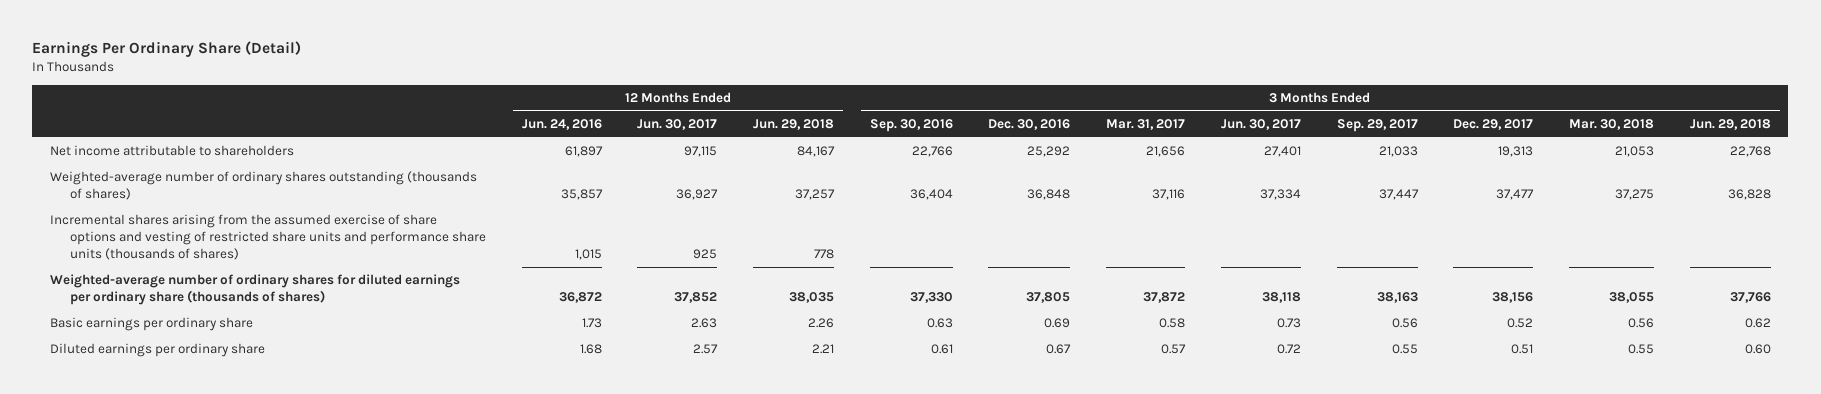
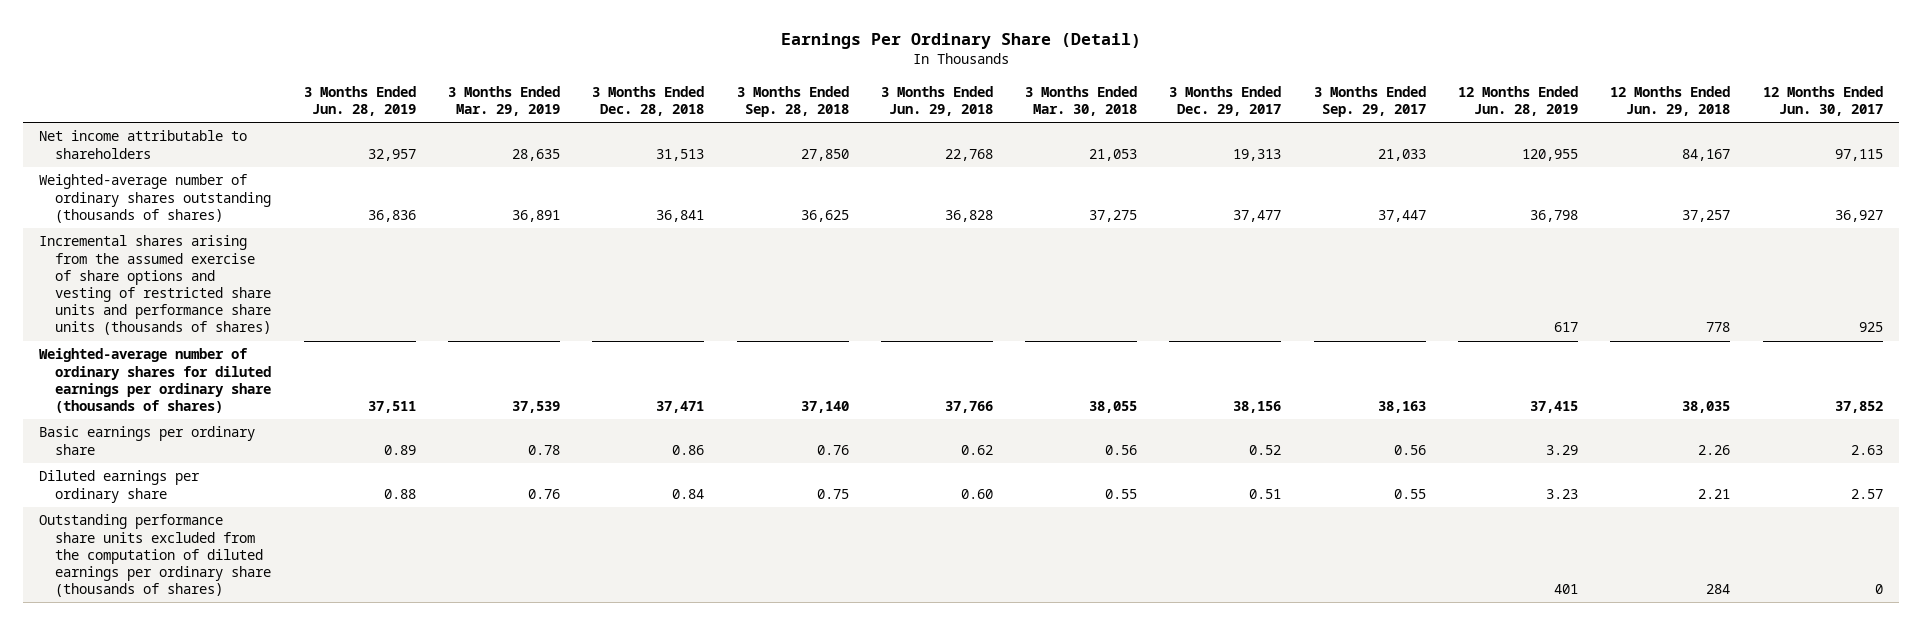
[521,119,602,131] Jun. 24, 2016 -> none
[869,119,953,133] Sep. 30, 2016 -> none
[988,119,1071,131] Dec. 30, 2016 -> none
[1106,119,1186,131] Mar. 31, 2017 -> none
[1220,119,1301,131] Jun. 30, 2017 -> none
none -> [303,85,416,117] 3 Months Ended Jun. 28, 2019
none -> [447,85,560,117] 3 Months Ended Mar. 29, 2019
none -> [592,85,705,117] 3 Months Ended Dec. 28, 2018
none -> [736,85,849,118] 3 Months Ended Sep. 28, 2018
none -> [1458,85,1579,117] 12 Months Ended Jun. 28, 2019
none -> [39,514,272,598] Outstanding performance share units excluded from the computation of diluted earnings per ordinary share (thousands of shares)

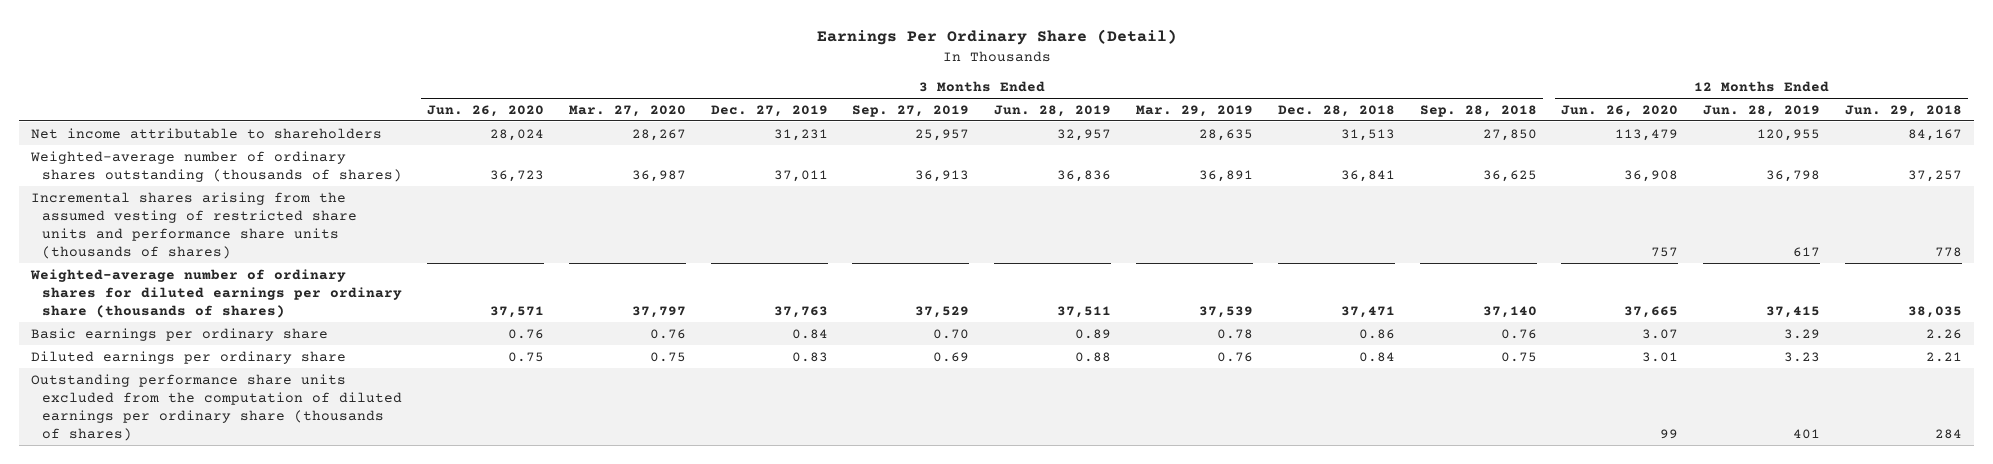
[880,85,993,117] 3 Months Ended Jun. 29, 2018 -> none
[1025,85,1138,117] 3 Months Ended Mar. 30, 2018 -> none
[1169,85,1282,117] 3 Months Ended Dec. 29, 2017 -> none
[1313,85,1426,118] 3 Months Ended Sep. 29, 2017 -> none
[1762,85,1883,117] 12 Months Ended Jun. 30, 2017 -> none
none -> [427,104,545,117] Jun. 26, 2020
none -> [568,104,686,117] Mar. 27, 2020
none -> [710,104,828,117] Dec. 27, 2019
none -> [852,104,970,117] Sep. 27, 2019
none -> [1561,104,1679,117] Jun. 26, 2020
[39,235,272,336] Incremental shares arising from the assumed exercise of share options and vesting of restricted share units and performance share units (thousands of shares) -> [31,191,358,259] Incremental shares arising from the assumed vesting of restricted share units and performance share units (thousands of shares)

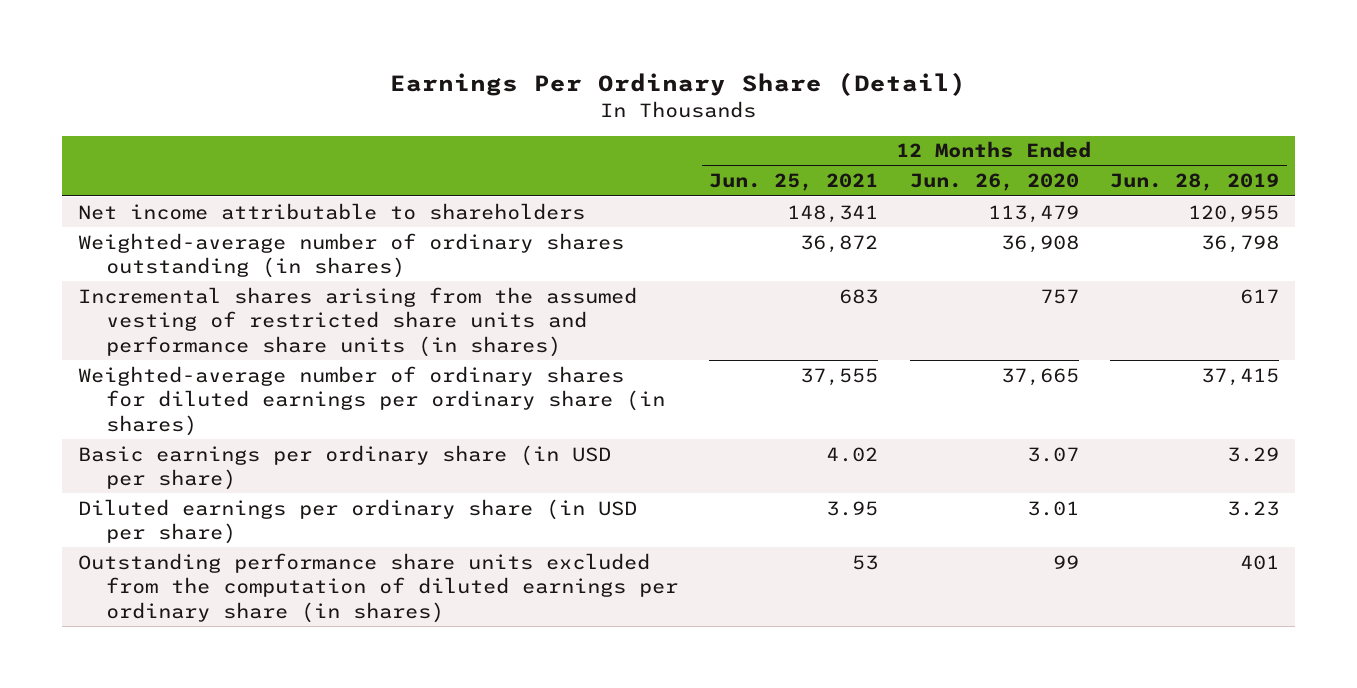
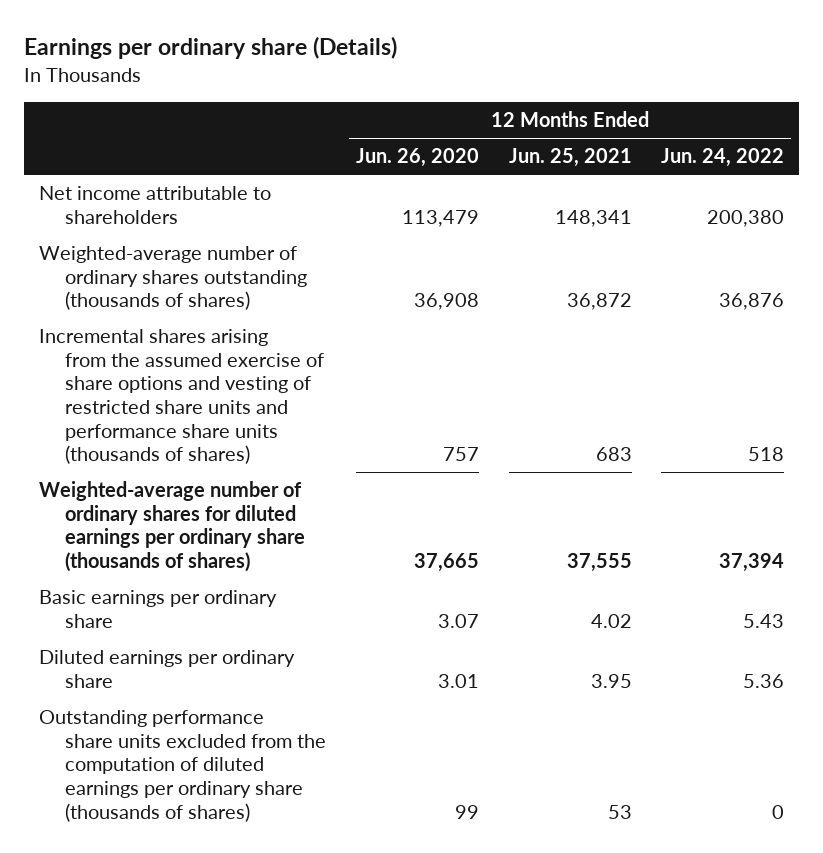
[390,72,967,97] Earnings Per Ordinary Share (Detail) -> [24,36,398,60] Earnings per ordinary share (Details)
[1110,173,1280,192] Jun. 28, 2019 -> none
none -> [661,148,785,168] Jun. 24, 2022
[77,232,624,279] Weighted-average number of ordinary shares outstanding (in shares) -> [39,246,308,311] Weighted-average number of ordinary shares outstanding (thousands of shares)
[77,286,637,357] Incremental shares arising from the assumed vesting of restricted share units and performance share units (in shares) -> [39,329,325,465] Incremental shares arising from the assumed exercise of share options and vesting of restricted share units and performance share units (thousands of shares)
[77,365,666,436] Weighted-average number of ordinary shares for diluted earnings per ordinary share (in shares) -> [39,481,306,573] Weighted-average number of ordinary shares for diluted earnings per ordinary share (thousands of shares)
[77,444,611,491] Basic earnings per ordinary share (in USD per share) -> [39,590,278,628] Basic earnings per ordinary share
[77,498,637,545] Diluted earnings per ordinary share (in USD per share) -> [39,650,296,688] Diluted earnings per ordinary share
[77,552,679,623] Outstanding performance share units excluded from the computation of diluted earnings per ordinary share (in shares) -> [39,710,327,822] Outstanding performance share units excluded from the computation of diluted earnings per ordinary share (thousands of shares)

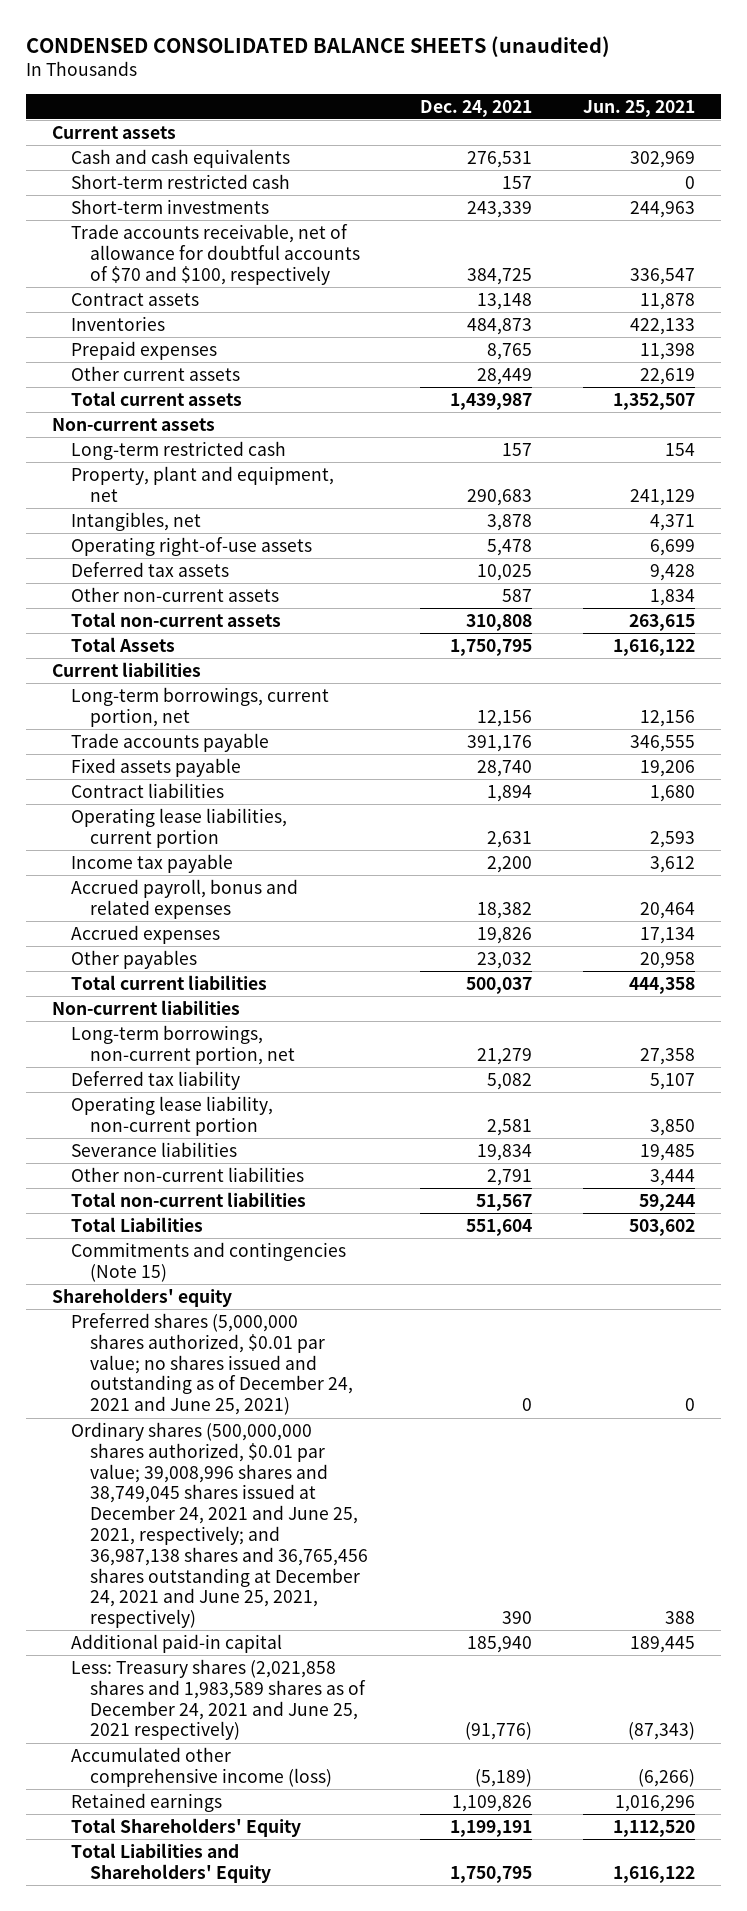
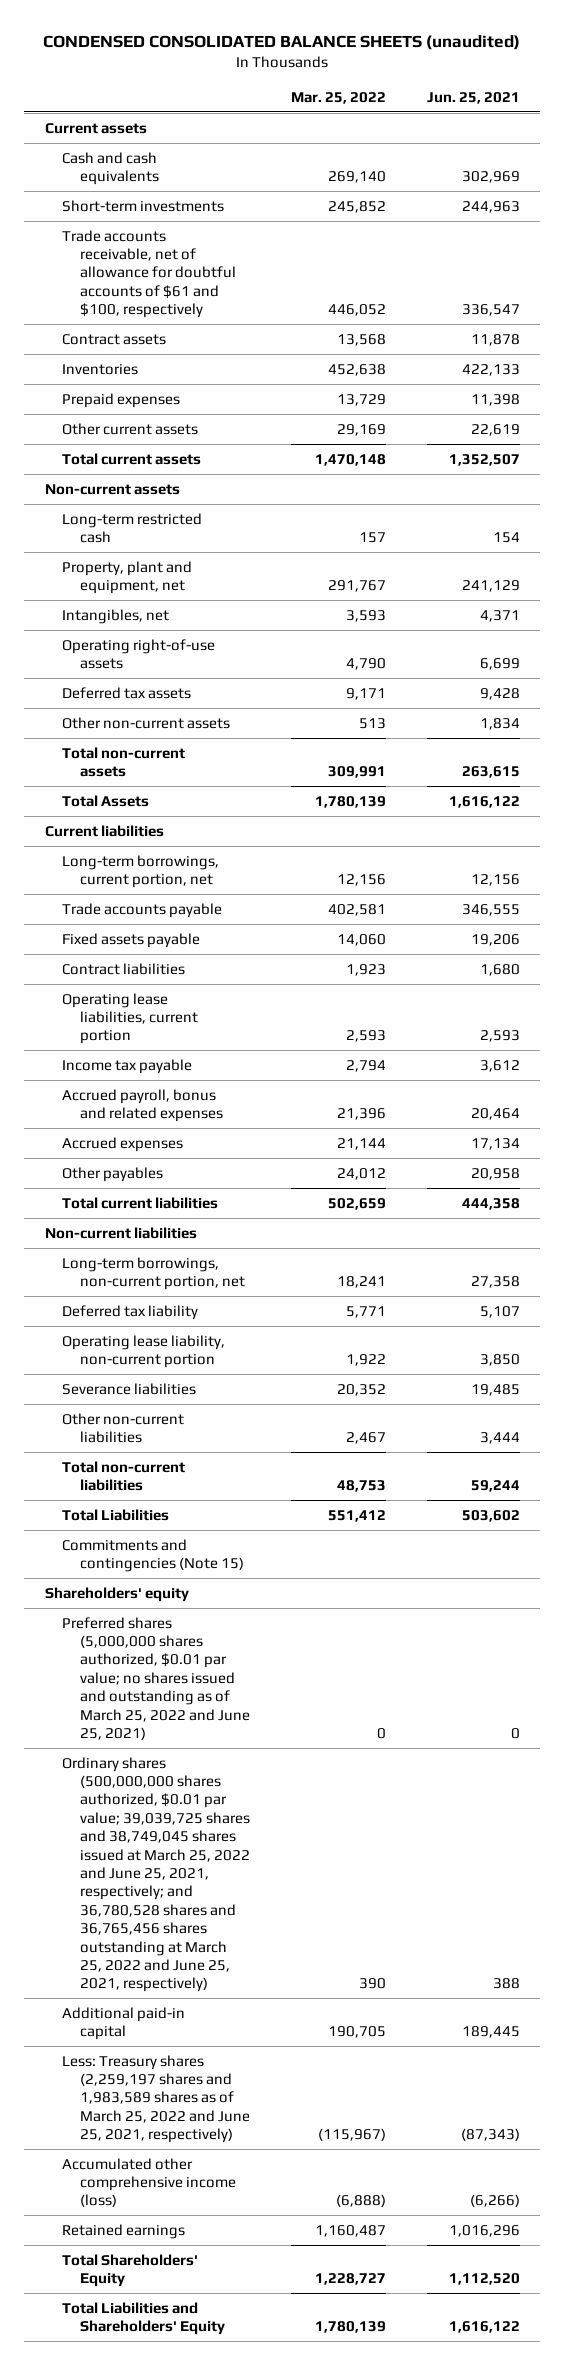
[419,99,532,117] Dec. 24, 2021 -> none
none -> [290,91,386,104] Mar. 25, 2022
[70,174,290,190] Short-term restricted cash -> none
[70,224,360,285] Trade accounts receivable, net of allowance for doubtful accounts of $70 and $100, respectively -> [62,229,236,319] Trade accounts receivable, net of allowance for doubtful accounts of $61 and $100, respectively
[70,1313,353,1416] Preferred shares (5,000,000 shares authorized, $0.01 par value; no shares issued and outstanding as of December 24, 2021 and June 25, 2021) -> [62,1616,250,1741] Preferred shares (5,000,000 shares authorized, $0.01 par value; no shares issued and outstanding as of March 25, 2022 and June 25, 2021)
[70,1422,368,1629] Ordinary shares (500,000,000 shares authorized, $0.01 par value; 39,008,996 shares and 38,749,045 shares issued at December 24, 2021 and June 25, 2021, respectively; and 36,987,138 shares and 36,765,456 shares outstanding at December 24, 2021 and June 25, 2021, respectively) -> [62,1756,250,1993] Ordinary shares (500,000,000 shares authorized, $0.01 par value; 39,039,725 shares and 38,749,045 shares issued at March 25, 2022 and June 25, 2021, respectively; and 36,780,528 shares and 36,765,456 shares outstanding at March 25, 2022 and June 25, 2021, respectively)
[70,1659,366,1741] Less: Treasury shares (2,021,858 shares and 1,983,589 shares as of December 24, 2021 and June 25, 2021 respectively) -> [62,2054,250,2144] Less: Treasury shares (2,259,197 shares and 1,983,589 shares as of March 25, 2022 and June 25, 2021, respectively)

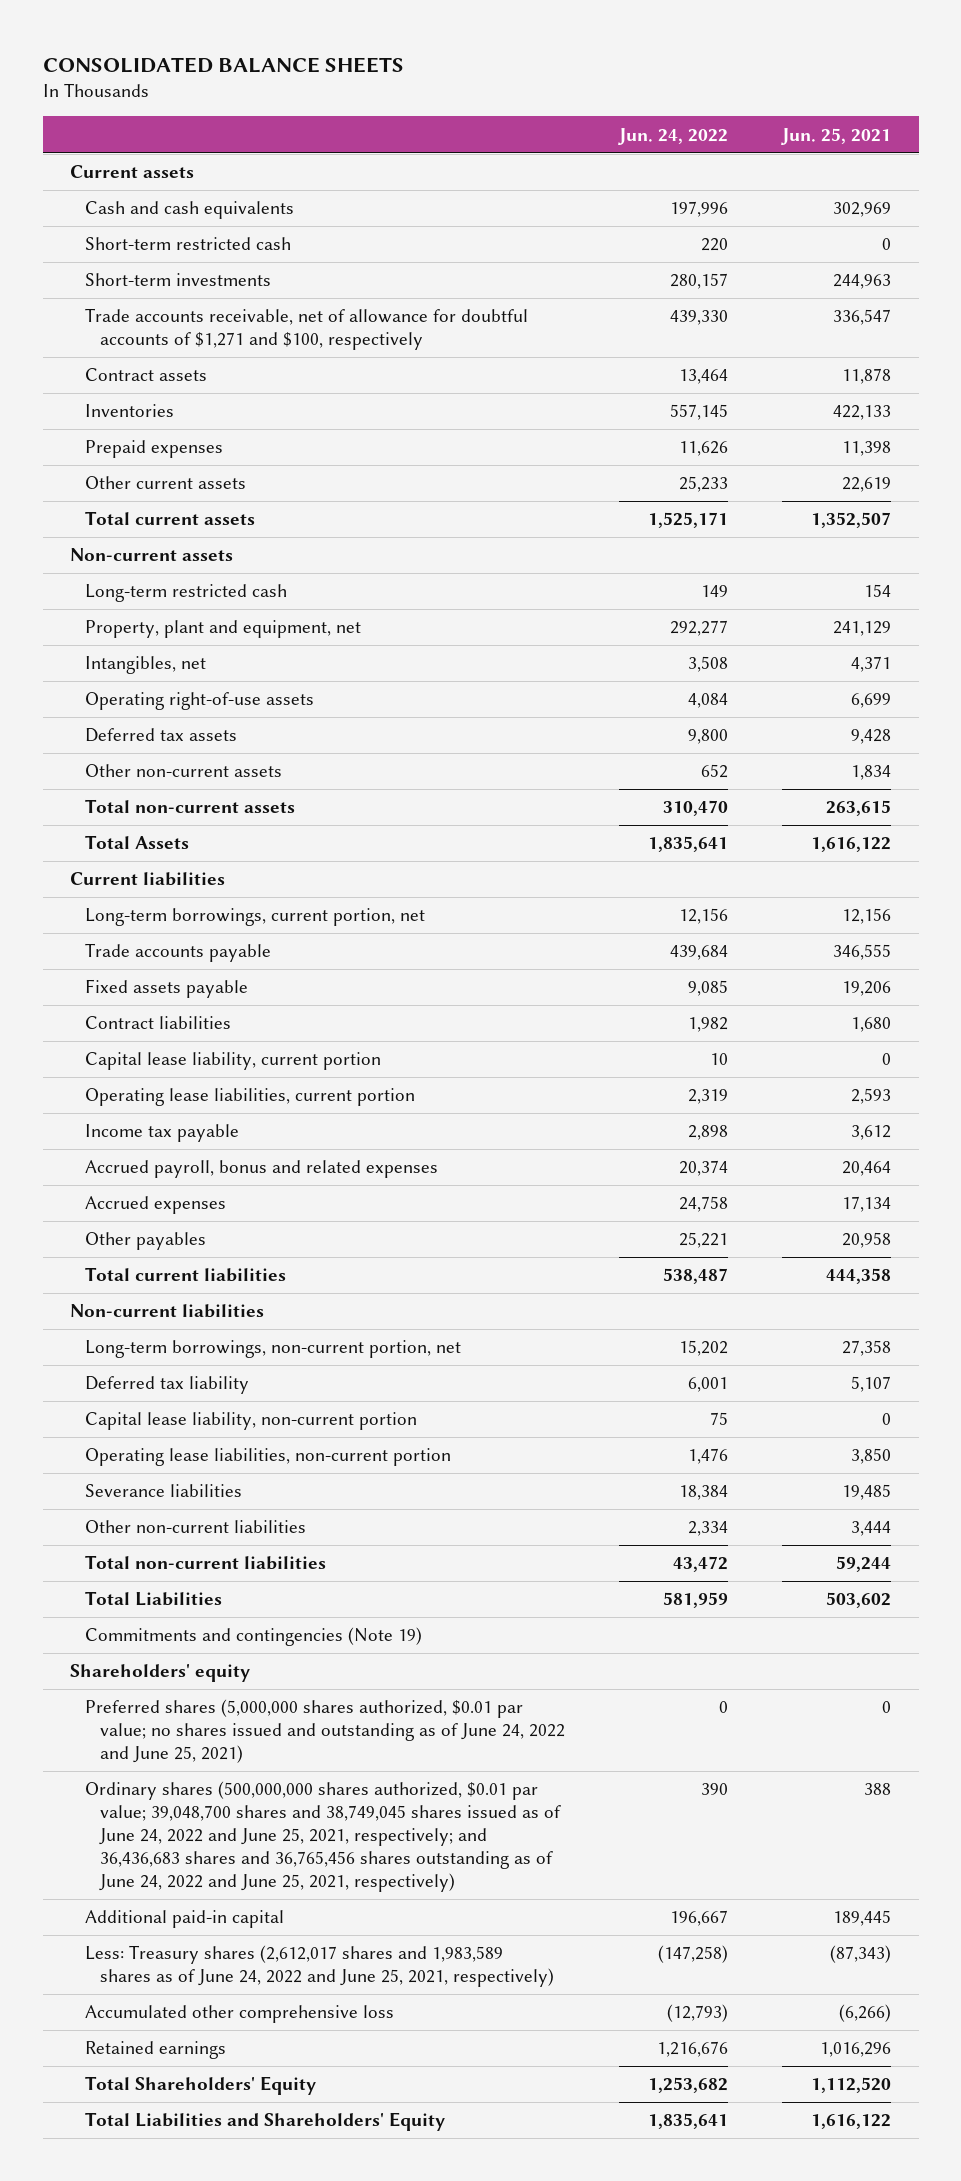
[43,35,521,51] CONDENSED CONSOLIDATED BALANCE SHEETS (unaudited) -> [42,56,404,73] CONSOLIDATED BALANCE SHEETS
[290,91,386,104] Mar. 25, 2022 -> none
none -> [617,127,728,145] Jun. 24, 2022
none -> [84,237,291,251] Short-term restricted cash
[62,229,236,319] Trade accounts receivable, net of allowance for doubtful accounts of $61 and $100, respectively -> [84,308,528,351] Trade accounts receivable, net of allowance for doubtful accounts of $1,271 and $100, respectively
none -> [84,1052,381,1071] Capital lease liability, current portion
none -> [84,1412,417,1431] Capital lease liability, non-current portion
[62,1334,226,1369] Operating lease liability, non-current portion -> [84,1448,451,1467] Operating lease liabilities, non-current portion
[62,1538,244,1573] Commitments and contingencies (Note 15) -> [84,1627,422,1647] Commitments and contingencies (Note 19)
[62,1616,250,1741] Preferred shares (5,000,000 shares authorized, $0.01 par value; no shares issued and outstanding as of March 25, 2022 and June 25, 2021) -> [84,1699,565,1764] Preferred shares (5,000,000 shares authorized, $0.01 par value; no shares issued and outstanding as of June 24, 2022 and June 25, 2021)
[62,1756,250,1993] Ordinary shares (500,000,000 shares authorized, $0.01 par value; 39,039,725 shares and 38,749,045 shares issued at March 25, 2022 and June 25, 2021, respectively; and 36,780,528 shares and 36,765,456 shares outstanding at March 25, 2022 and June 25, 2021, respectively) -> [84,1781,561,1893] Ordinary shares (500,000,000 shares authorized, $0.01 par value; 39,048,700 shares and 38,749,045 shares issued as of June 24, 2022 and June 25, 2021, respectively; and 36,436,683 shares and 36,765,456 shares outstanding as of June 24, 2022 and June 25, 2021, respectively)
[62,2054,250,2144] Less: Treasury shares (2,259,197 shares and 1,983,589 shares as of March 25, 2022 and June 25, 2021, respectively) -> [84,1945,554,1988] Less: Treasury shares (2,612,017 shares and 1,983,589 shares as of June 24, 2022 and June 25, 2021, respectively)
[62,2157,236,2208] Accumulated other comprehensive income (loss) -> [84,2005,394,2024] Accumulated other comprehensive loss

